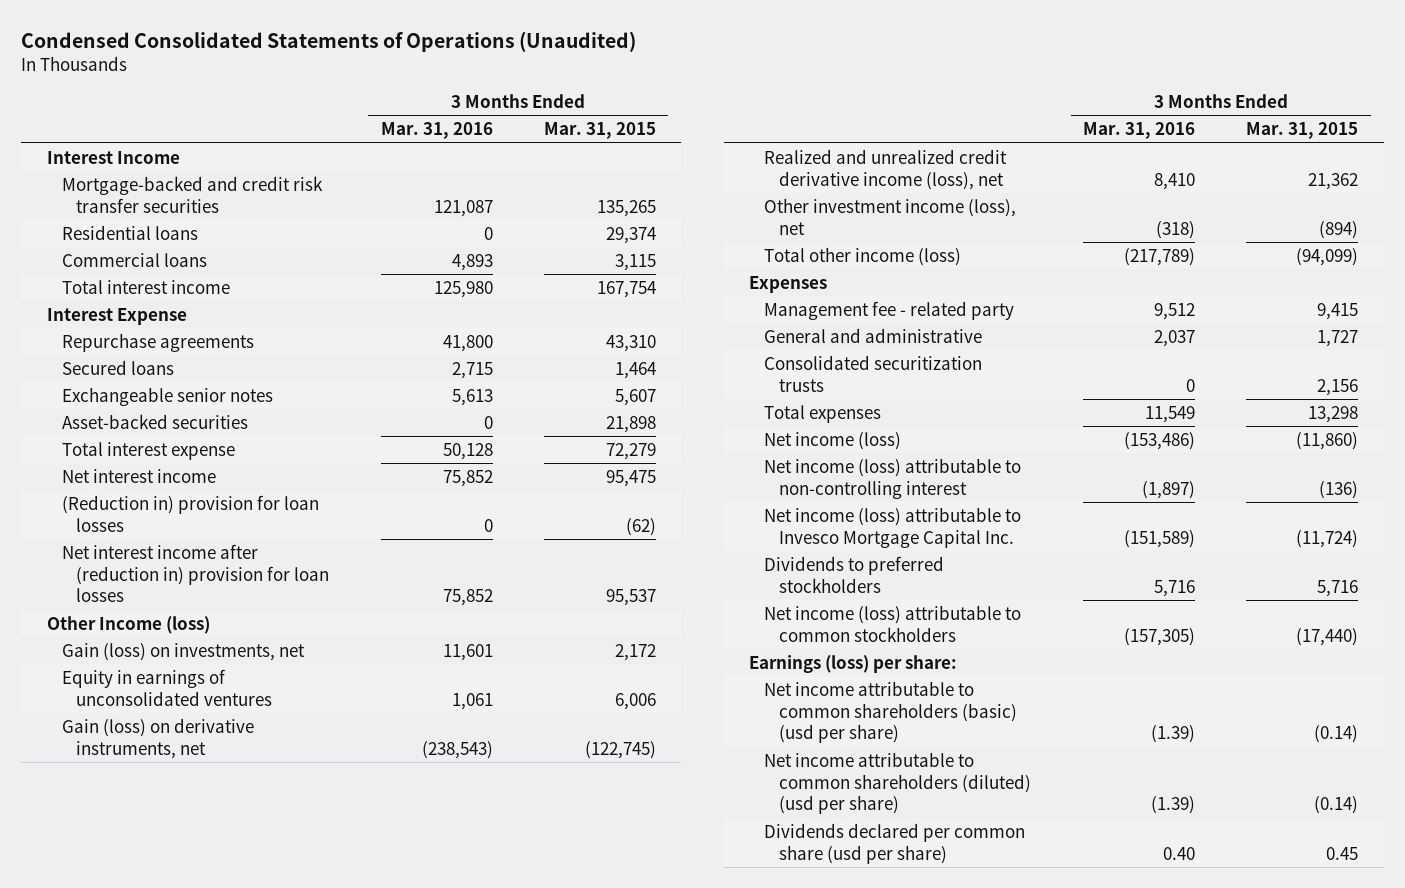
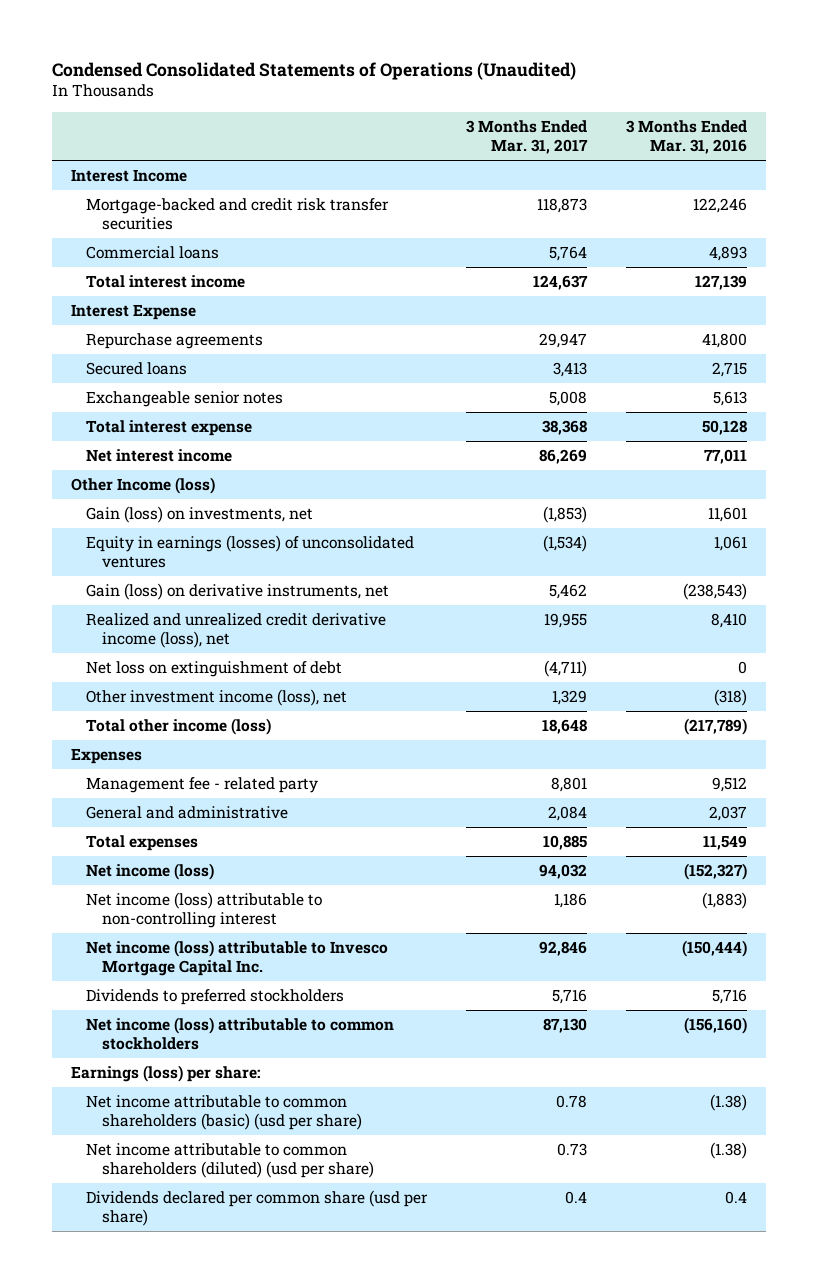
[543,122,656,140] Mar. 31, 2015 -> none
none -> [466,119,589,154] 3 Months Ended Mar. 31, 2017
[61,224,198,240] Residential loans -> none
[433,199,493,217] 121,087 -> [692,198,747,214] 122,246
[433,280,493,298] 125,980 -> [694,275,747,291] 127,139
[61,413,248,429] Asset-backed securities -> none
[61,494,319,532] (Reduction in) provision for loan losses -> none
[61,543,330,603] Net interest income after (reduction in) provision for loan losses -> none
[442,469,493,487] 75,852 -> [703,449,747,465] 77,011
[61,668,273,706] Equity in earnings of unconsolidated ventures -> [86,535,415,569] Equity in earnings (losses) of unconsolidated ventures
none -> [86,661,343,678] Net loss on extinguishment of debt
[764,354,983,392] Consolidated securitization trusts -> none
[1124,431,1196,450] (153,486) -> [683,863,747,881] (152,327)
[1142,480,1196,499] (1,897) -> [701,892,747,910] (1,883)
[1124,529,1196,548] (151,589) -> [681,940,747,958] (150,444)
[1124,627,1196,646] (157,305) -> [683,1017,747,1035] (156,160)
[1151,725,1196,744] (1.39) -> [709,1094,747,1112] (1.38)
[1151,796,1196,815] (1.39) -> [709,1142,747,1160] (1.38)
[1163,846,1196,860] 0.40 -> [724,1191,747,1205] 0.4

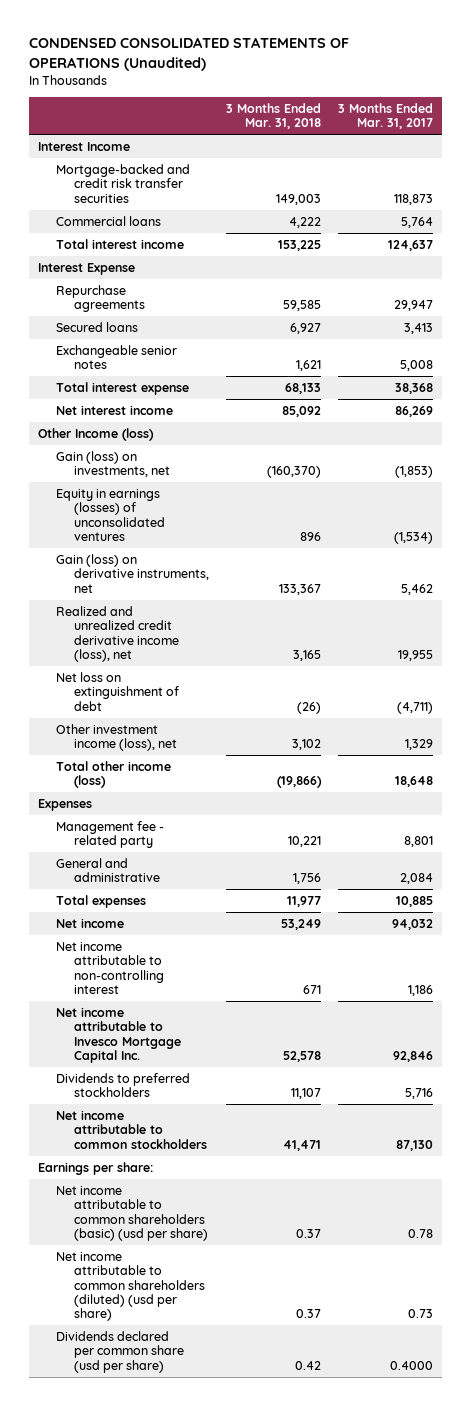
[51,61,576,80] Condensed Consolidated Statements of Operations (Unaudited) -> [29,37,350,71] CONDENSED CONSOLIDATED STATEMENTS OF OPERATIONS (Unaudited)
[625,119,747,154] 3 Months Ended Mar. 31, 2016 -> none
none -> [226,102,322,130] 3 Months Ended Mar. 31, 2018
[86,863,215,881] Net income (loss) -> [55,917,124,928] Net income
[86,892,323,929] Net income (loss) attributable to non-controlling interest -> [55,941,164,995] Net income attributable to non-controlling interest
[86,940,389,977] Net income (loss) attributable to Invesco Mortgage Capital Inc. -> [55,1006,181,1064] Net income attributable to Invesco Mortgage Capital Inc.
[86,1017,395,1051] Net income (loss) attributable to common stockholders -> [55,1109,207,1149] Net income attributable to common stockholders
[70,1065,260,1083] Earnings (loss) per share: -> [37,1161,153,1175] Earnings per share:
[565,1191,588,1205] 0.4 -> [390,1360,434,1370] 0.4000

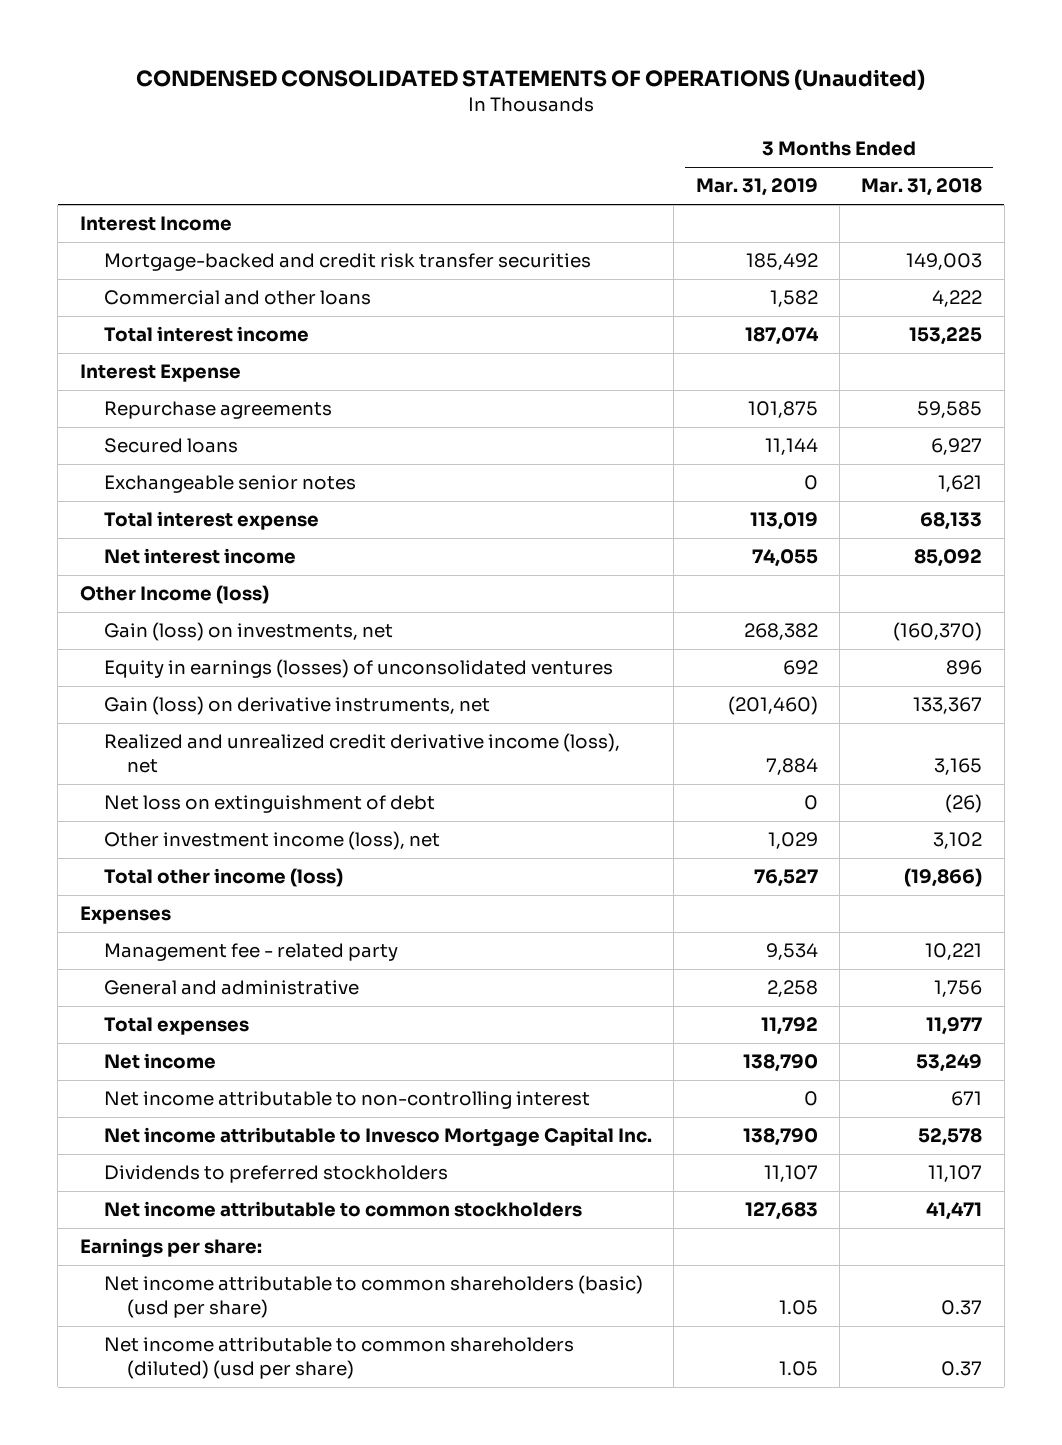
[338,102,434,130] 3 Months Ended Mar. 31, 2017 -> none
none -> [695,178,818,197] Mar. 31, 2019
[55,215,161,226] Commercial loans -> [103,290,371,306] Commercial and other loans
[55,1330,184,1373] Dividends declared per common share (usd per share) -> none

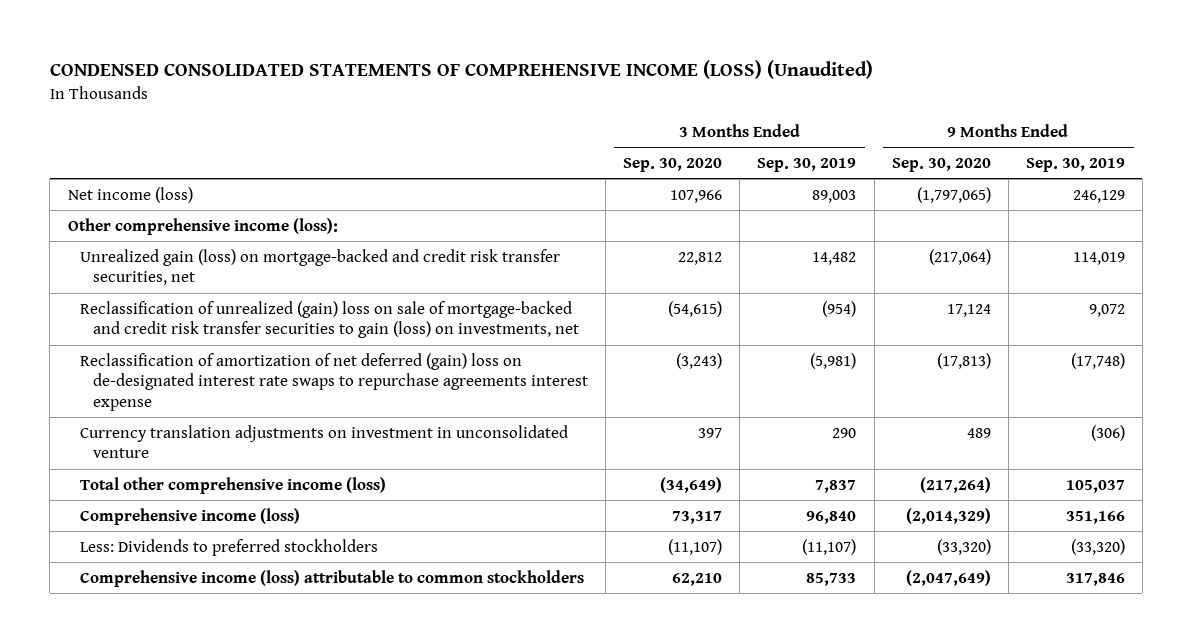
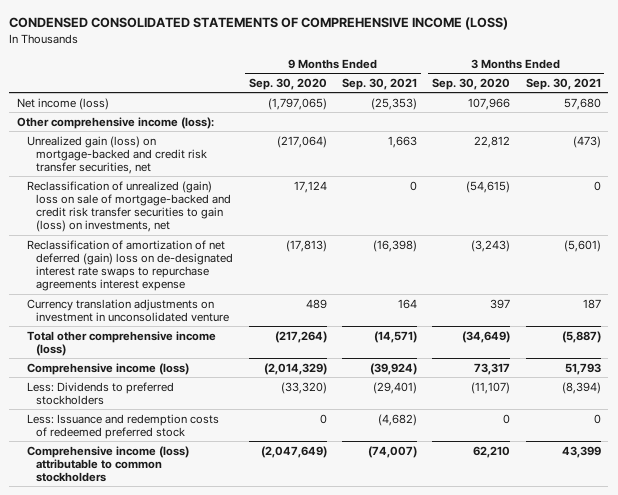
[49,60,873,80] CONDENSED CONSOLIDATED STATEMENTS OF COMPREHENSIVE INCOME (LOSS) (Unaudited) -> [9,17,509,31] CONDENSED CONSOLIDATED STATEMENTS OF COMPREHENSIVE INCOME (LOSS)
[757,157,857,172] Sep. 30, 2019 -> none
[1025,157,1125,172] Sep. 30, 2019 -> none
none -> [342,77,418,90] Sep. 30, 2021
none -> [525,77,601,90] Sep. 30, 2021
none -> [26,413,219,439] Less: Issuance and redemption costs of redeemed preferred stock

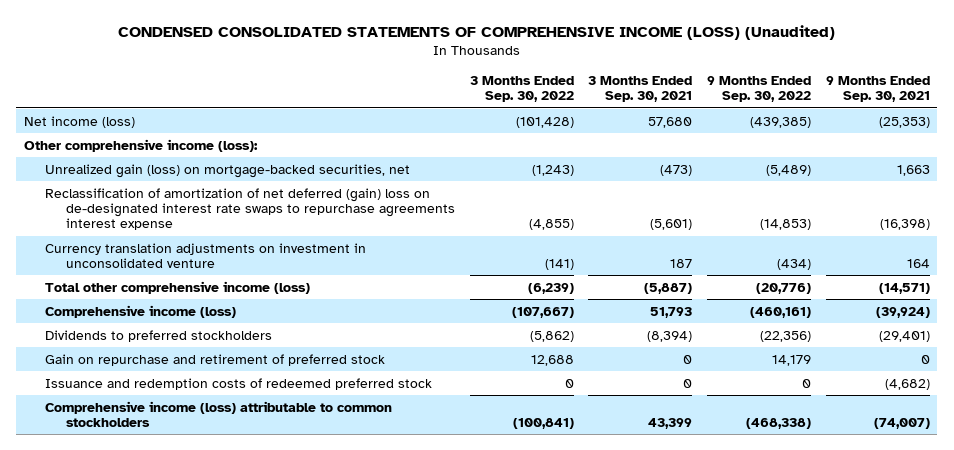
[9,17,509,31] CONDENSED CONSOLIDATED STATEMENTS OF COMPREHENSIVE INCOME (LOSS) -> [117,24,835,40] CONDENSED CONSOLIDATED STATEMENTS OF COMPREHENSIVE INCOME (LOSS) (Unaudited)
[248,77,327,90] Sep. 30, 2020 -> none
[432,77,511,90] Sep. 30, 2020 -> none
none -> [469,75,574,103] 3 Months Ended Sep. 30, 2022
none -> [707,75,812,103] 9 Months Ended Sep. 30, 2022
[26,180,232,233] Reclassification of unrealized (gain) loss on sale of mortgage-backed and credit risk transfer securities to gain (loss) on investments, net -> none
[26,135,208,175] Unrealized gain (loss) on mortgage-backed and credit risk transfer securities, net -> [44,163,410,178] Unrealized gain (loss) on mortgage-backed securities, net
[26,381,174,405] Less: Dividends to preferred stockholders -> [44,329,272,342] Dividends to preferred stockholders
none -> [44,353,385,366] Gain on repurchase and retirement of preferred stock
[26,413,219,439] Less: Issuance and redemption costs of redeemed preferred stock -> [44,377,432,390] Issuance and redemption costs of redeemed preferred stock

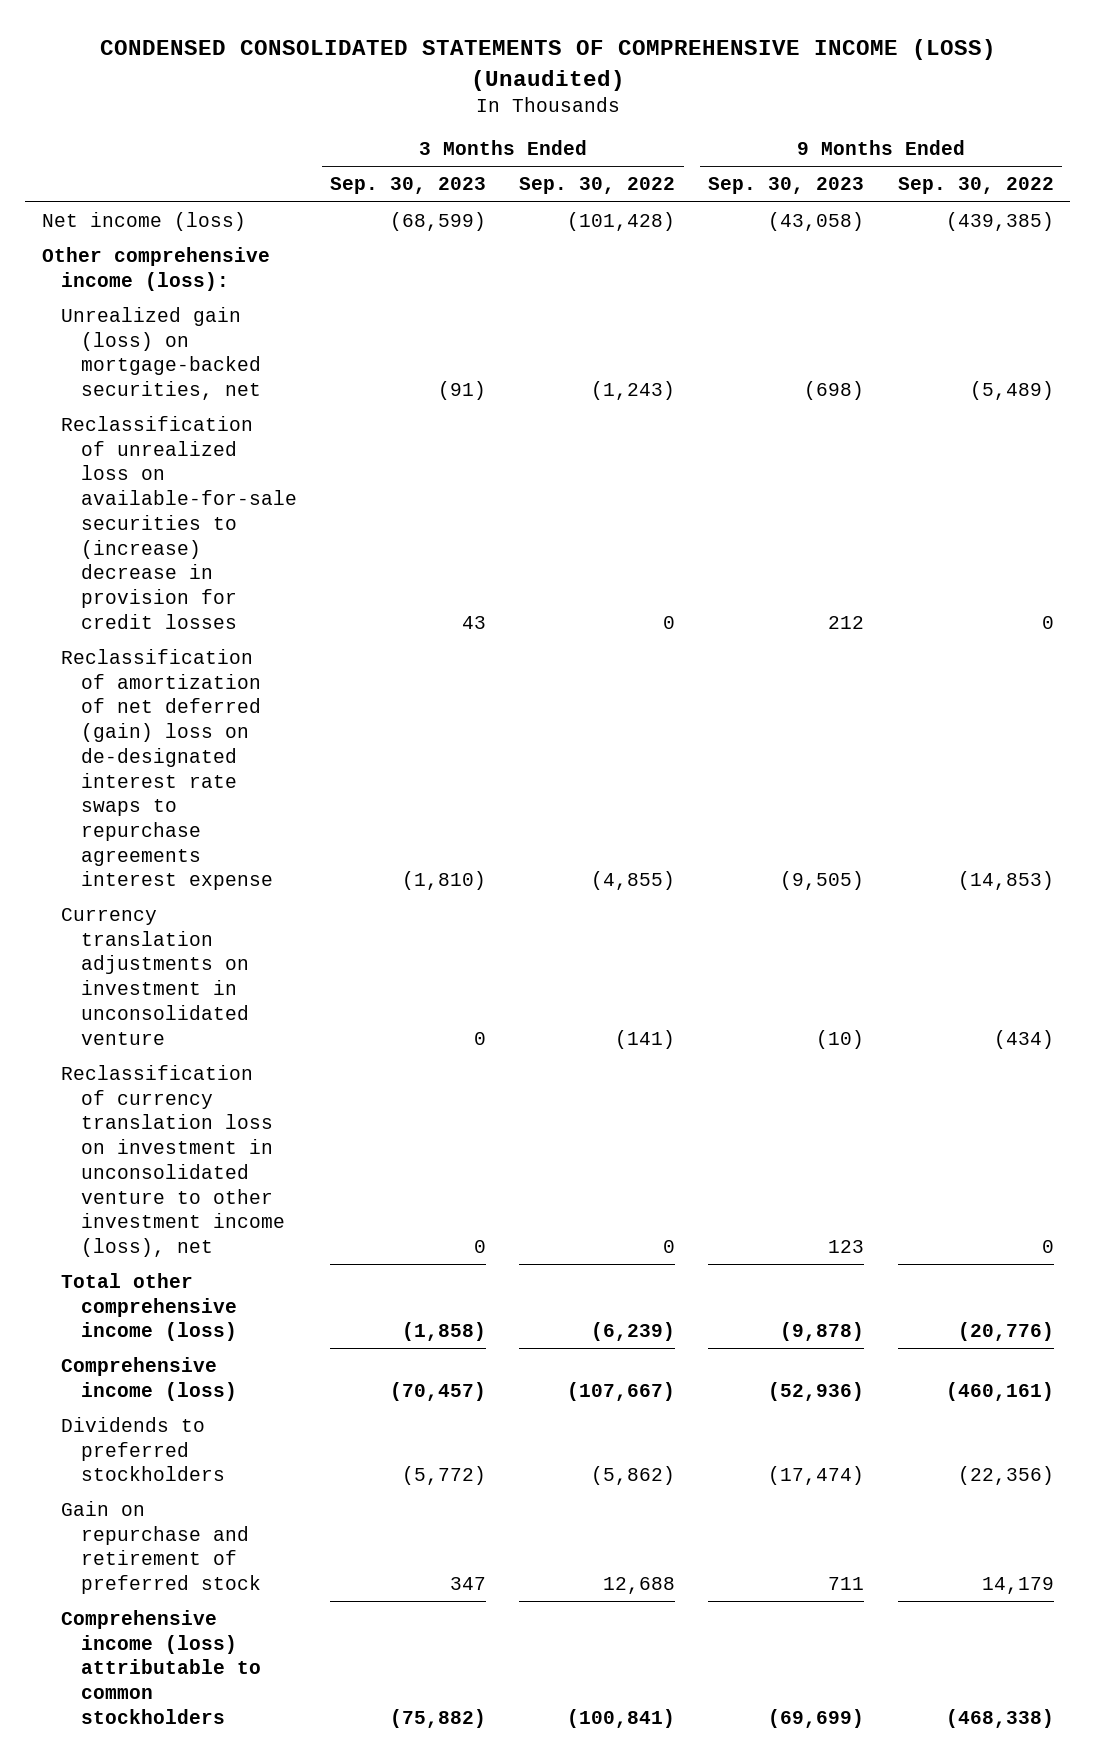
[588,75,693,103] 3 Months Ended Sep. 30, 2021 -> none
[825,75,930,103] 9 Months Ended Sep. 30, 2021 -> none
none -> [330,177,487,195] Sep. 30, 2023
none -> [708,177,865,195] Sep. 30, 2023
none -> [61,415,297,629] Reclassification of unrealized loss on available-for-sale securities to (increase) decrease in provision for credit losses
none -> [61,1064,285,1257] Reclassification of currency translation loss on investment in unconsolidated venture to other investment income (loss), net
[44,377,432,390] Issuance and redemption costs of redeemed preferred stock -> none

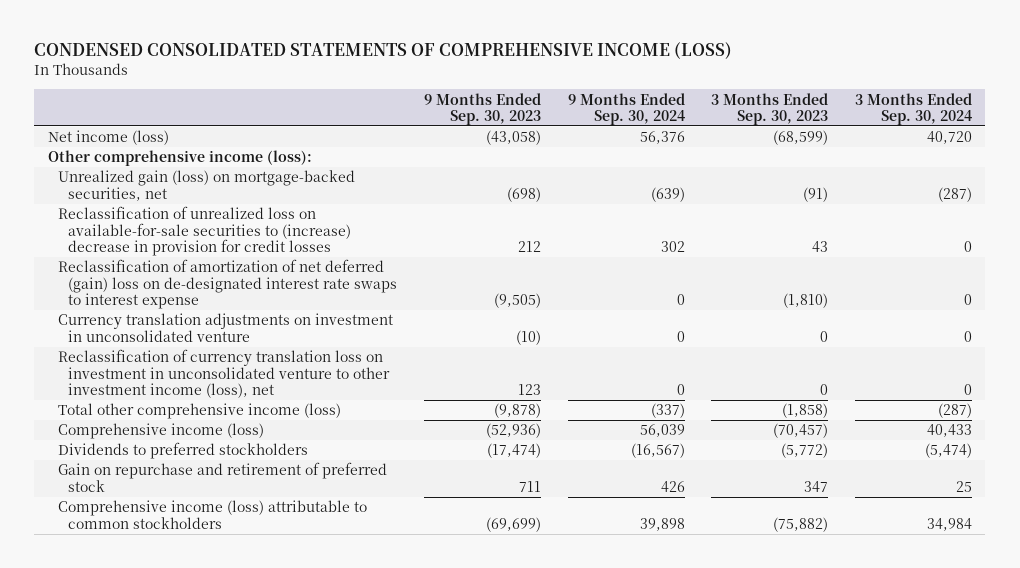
[99,39,996,91] CONDENSED CONSOLIDATED STATEMENTS OF COMPREHENSIVE INCOME (LOSS) (Unaudited) -> [34,42,733,60] CONDENSED CONSOLIDATED STATEMENTS OF COMPREHENSIVE INCOME (LOSS)
[519,177,676,195] Sep. 30, 2022 -> none
[897,177,1054,195] Sep. 30, 2022 -> none
none -> [567,92,685,126] 9 Months Ended Sep. 30, 2024
none -> [855,92,973,126] 3 Months Ended Sep. 30, 2024
[61,648,273,891] Reclassification of amortization of net deferred (gain) loss on de-designated interest rate swaps to repurchase agreements interest expense -> [57,259,398,310] Reclassification of amortization of net deferred (gain) loss on de-designated interest rate swaps to interest expense

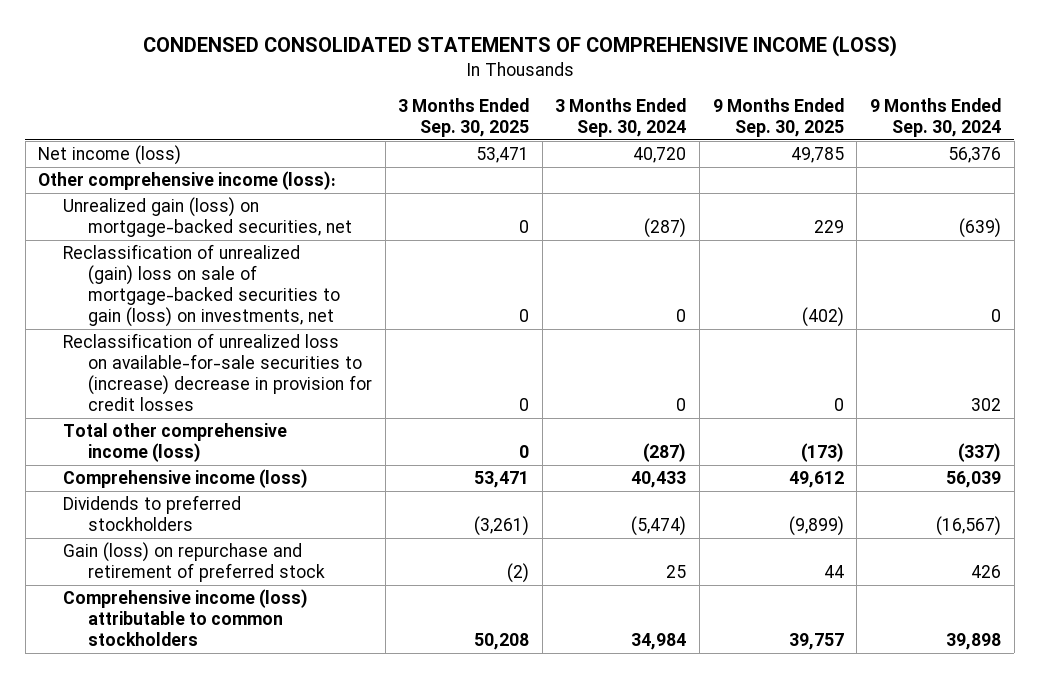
[423,92,541,126] 9 Months Ended Sep. 30, 2023 -> none
[711,92,829,126] 3 Months Ended Sep. 30, 2023 -> none
none -> [398,98,530,138] 3 Months Ended Sep. 30, 2025
none -> [712,98,844,138] 9 Months Ended Sep. 30, 2025
none -> [63,244,340,327] Reclassification of unrealized (gain) loss on sale of mortgage-backed securities to gain (loss) on investments, net
[57,259,398,310] Reclassification of amortization of net deferred (gain) loss on de-designated interest rate swaps to interest expense -> none
[57,313,393,342] Currency translation adjustments on investment in unconsolidated venture -> none
[57,349,391,399] Reclassification of currency translation loss on investment in unconsolidated venture to other investment income (loss), net -> none
[57,462,387,492] Gain on repurchase and retirement of preferred stock -> [63,542,325,583] Gain (loss) on repurchase and retirement of preferred stock

